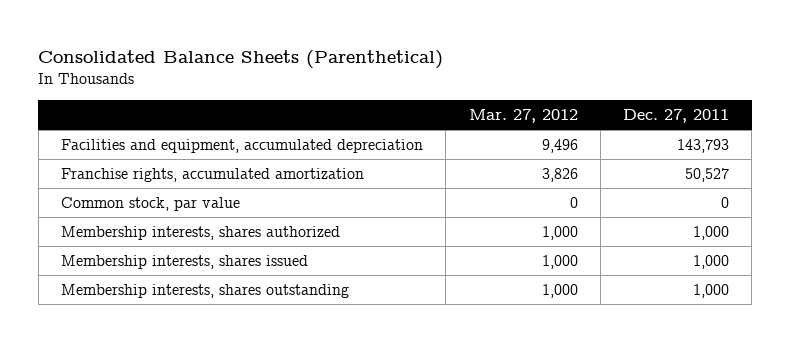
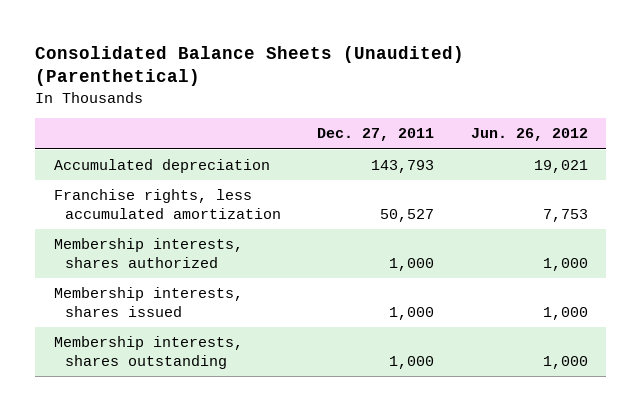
[38,49,444,69] Consolidated Balance Sheets (Parenthetical) -> [35,45,465,87] Consolidated Balance Sheets (Unaudited) (Parenthetical)
[468,108,578,123] Mar. 27, 2012 -> none
none -> [470,128,588,142] Jun. 26, 2012
[61,197,241,212] Common stock, par value -> none
[61,139,424,154] Facilities and equipment, accumulated depreciation -> [53,159,270,174] Accumulated depreciation
[61,168,365,183] Franchise rights, accumulated amortization -> [53,189,281,219] Franchise rights, less accumulated amortization

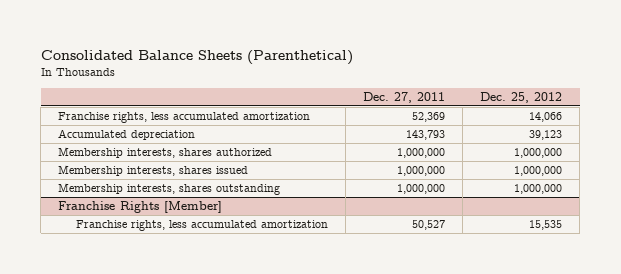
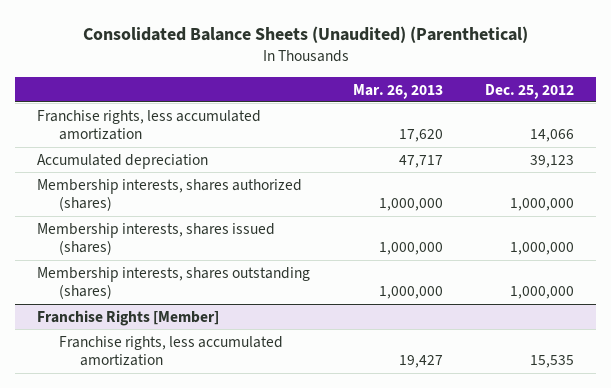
[40,49,353,65] Consolidated Balance Sheets (Parenthetical) -> [82,25,528,43] Consolidated Balance Sheets (Unaudited) (Parenthetical)
[363,92,446,104] Dec. 27, 2011 -> none
none -> [352,83,443,99] Mar. 26, 2013
[58,147,273,159] Membership interests, shares authorized -> [36,178,302,212] Membership interests, shares authorized (shares)
[58,165,249,177] Membership interests, shares issued -> [36,222,275,256] Membership interests, shares issued (shares)
[58,183,281,196] Membership interests, shares outstanding -> [36,266,310,300] Membership interests, shares outstanding (shares)

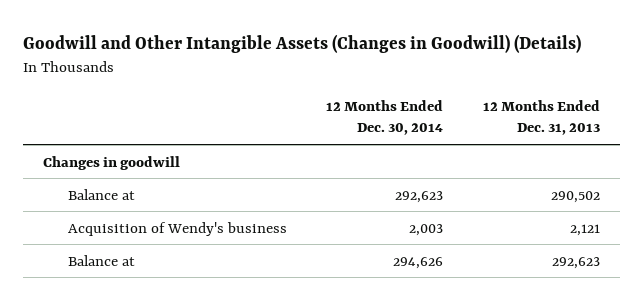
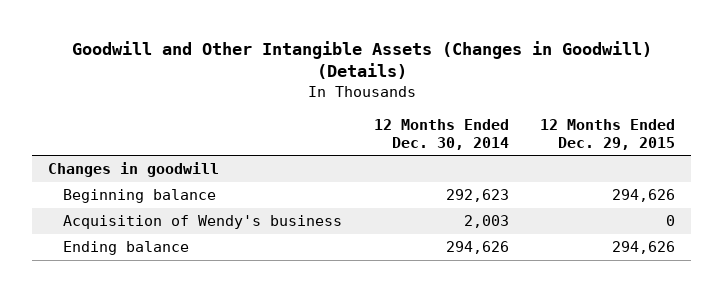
[482,99,600,136] 12 Months Ended Dec. 31, 2013 -> none
none -> [540,118,676,150] 12 Months Ended Dec. 29, 2015
[67,188,135,200] Balance at -> [62,189,216,204] Beginning balance
[67,254,135,266] Balance at -> [62,241,189,256] Ending balance

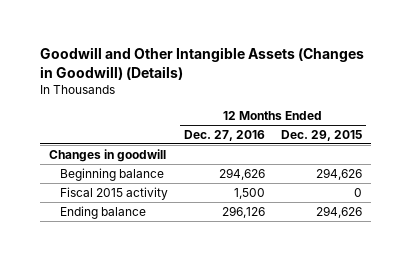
[373,118,509,150] 12 Months Ended Dec. 30, 2014 -> none
none -> [183,129,265,141] Dec. 27, 2016
[62,215,342,230] Acquisition of Wendy's business -> [59,186,168,200] Fiscal 2015 activity

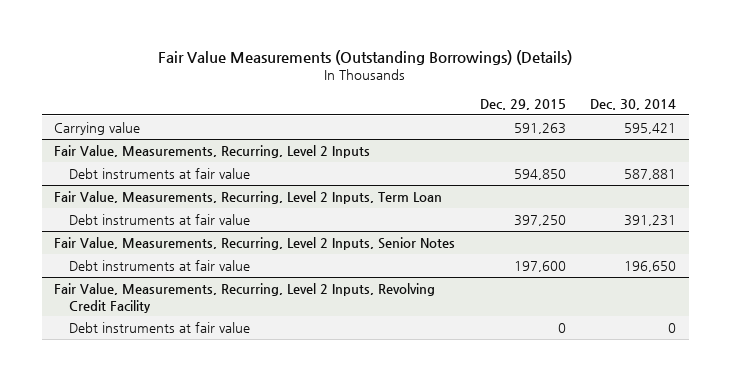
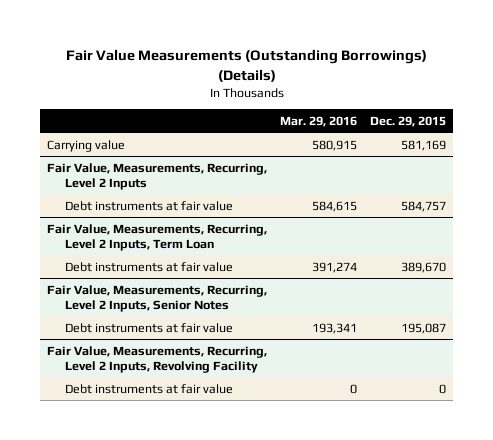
[590,99,677,111] Dec. 30, 2014 -> none
none -> [280,115,358,127] Mar. 29, 2016
[513,122,566,134] 591,263 -> [401,139,447,151] 581,169
[513,168,566,180] 594,850 -> [401,200,447,212] 584,757
[513,214,566,226] 397,250 -> [401,261,447,273] 389,670
[513,260,566,272] 197,600 -> [401,322,447,334] 195,087
[53,282,435,313] Fair Value, Measurements, Recurring, Level 2 Inputs, Revolving Credit Facility -> [46,345,267,373] Fair Value, Measurements, Recurring, Level 2 Inputs, Revolving Facility

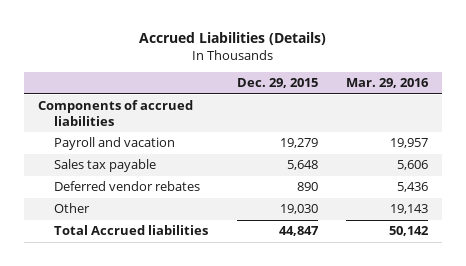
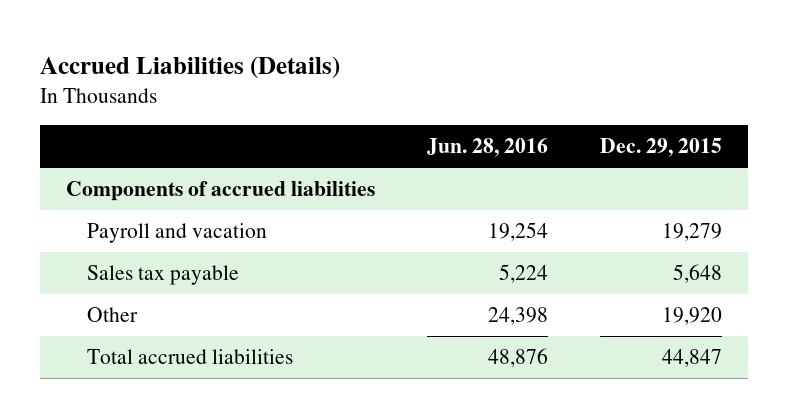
[345,78,429,89] Mar. 29, 2016 -> none
none -> [427,138,549,158] Jun. 28, 2016
[54,181,201,192] Deferred vendor rebates -> none
[279,204,318,215] 19,030 -> [662,307,723,326] 19,920
[54,225,209,236] Total Accrued liabilities -> [87,349,294,365] Total accrued liabilities

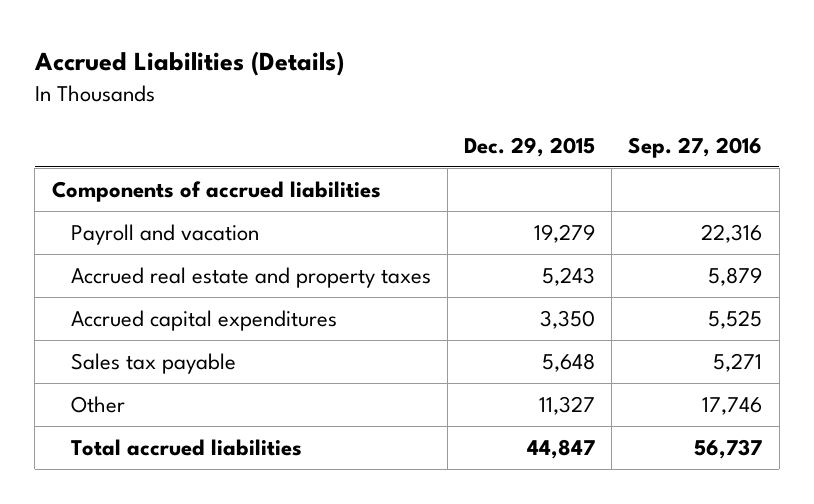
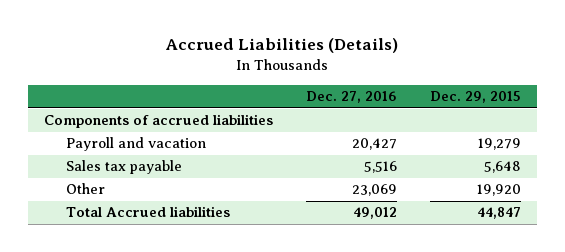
[628,136,763,158] Sep. 27, 2016 -> none
none -> [305,91,397,104] Dec. 27, 2016
[70,267,431,289] Accrued real estate and property taxes -> none
[70,310,337,332] Accrued capital expenditures -> none
[538,396,595,416] 11,327 -> [476,184,521,197] 19,920
[70,439,302,457] Total accrued liabilities -> [65,206,230,218] Total Accrued liabilities

